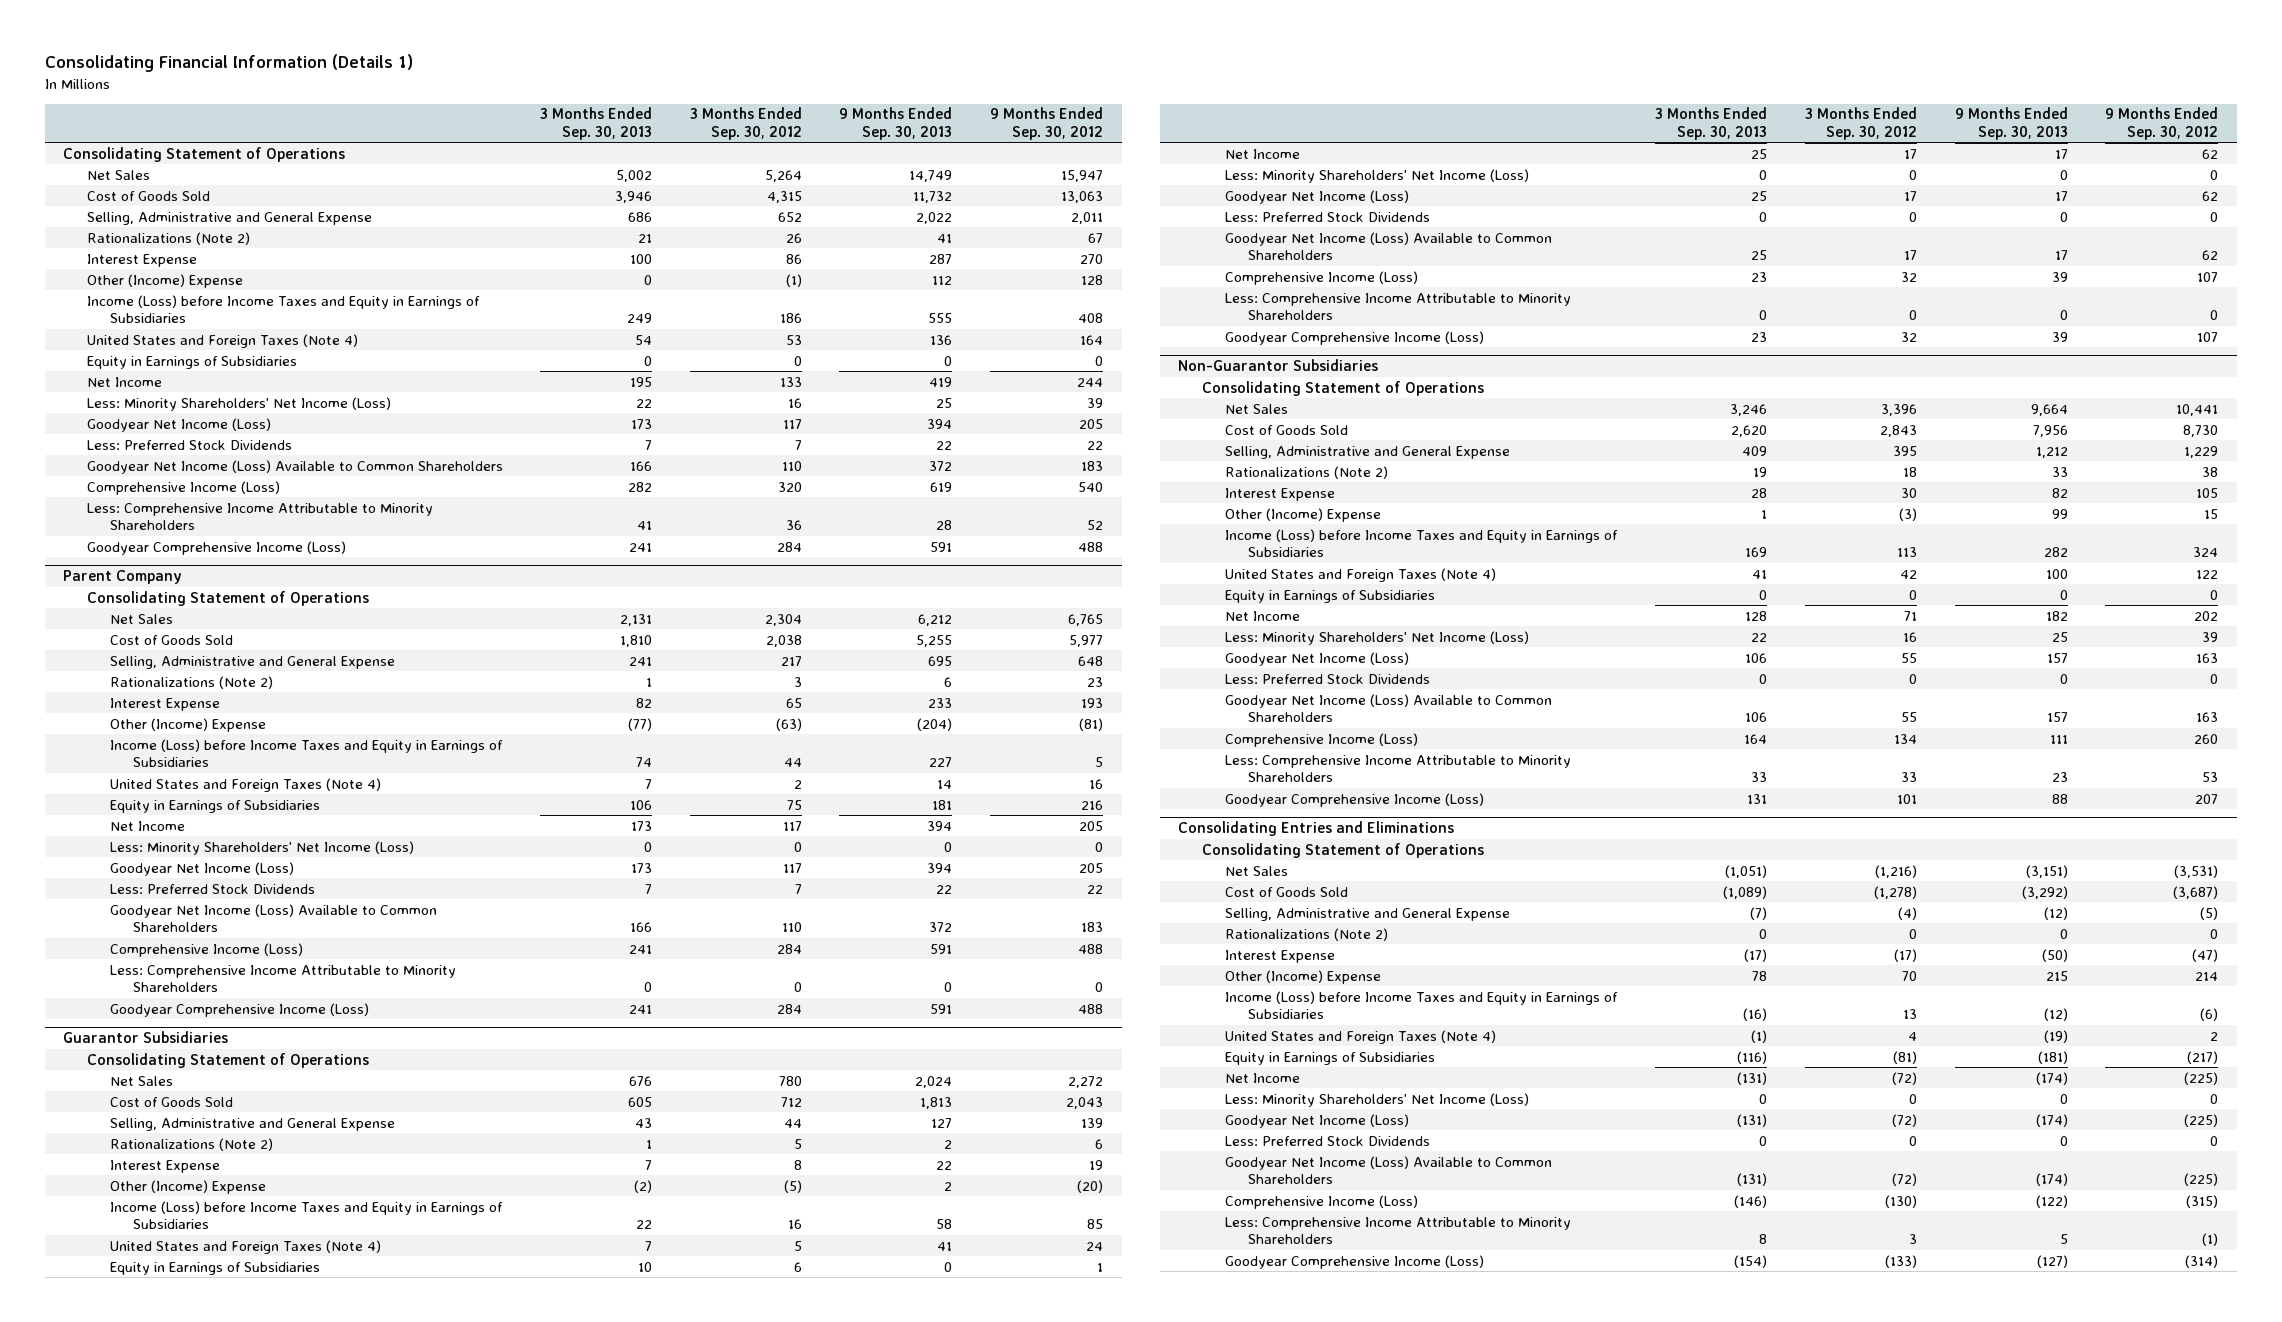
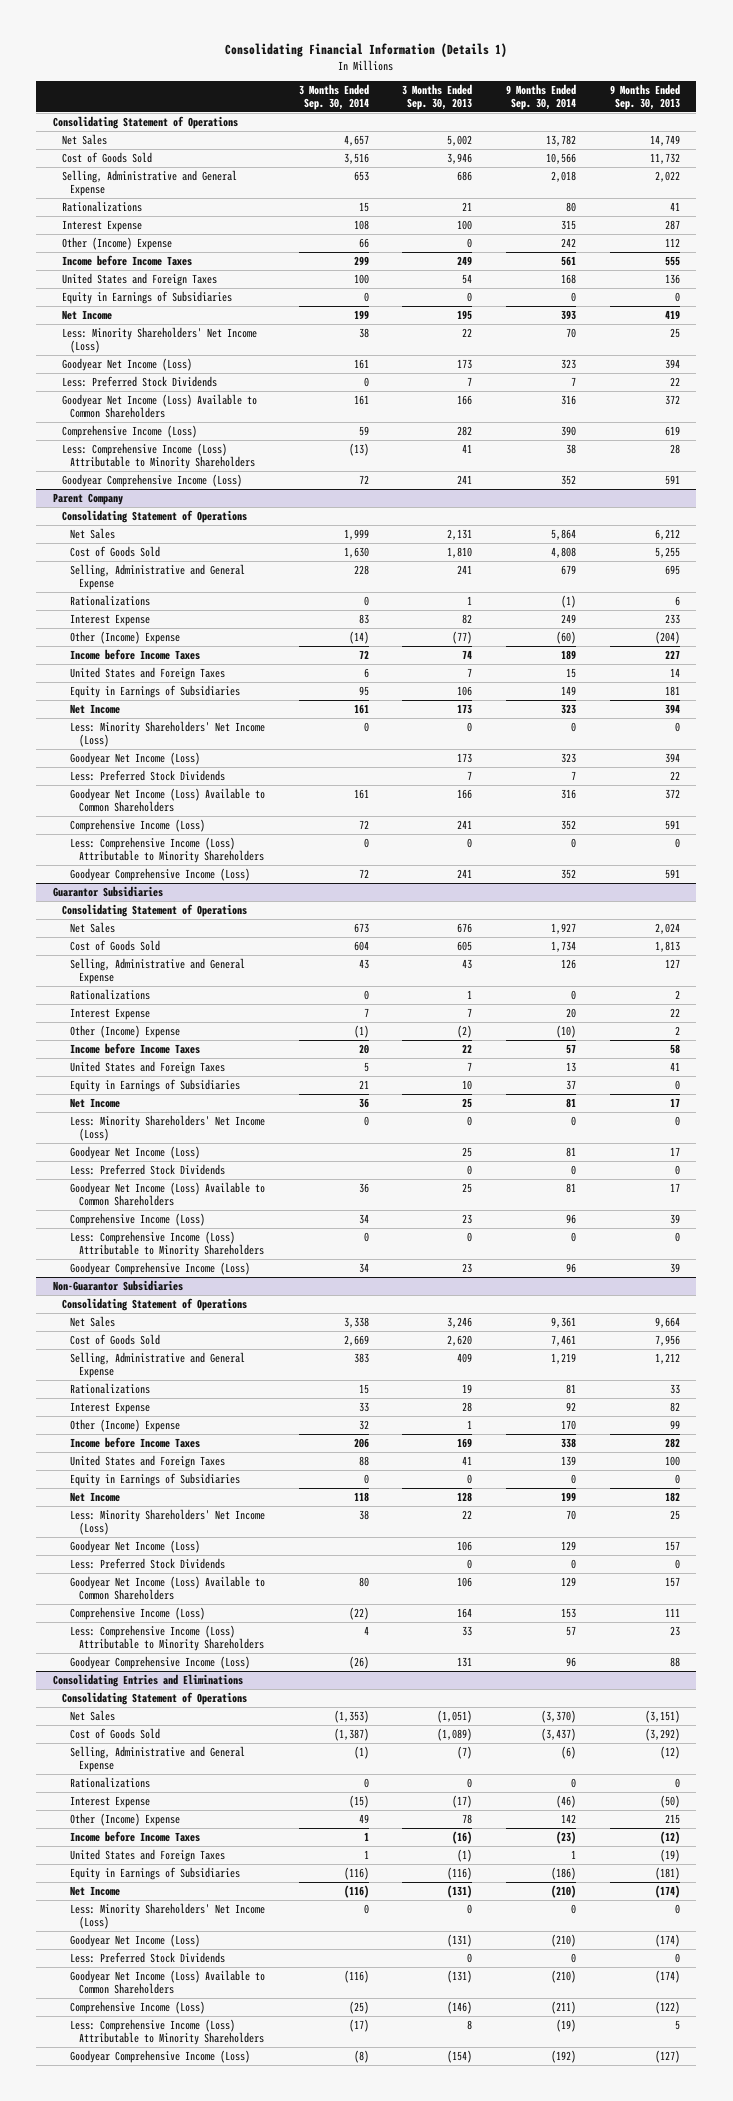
[689,107,802,140] 3 Months Ended Sep. 30, 2012 -> none
[990,107,1104,140] 9 Months Ended Sep. 30, 2012 -> none
none -> [298,83,369,111] 3 Months Ended Sep. 30, 2014
none -> [505,83,576,111] 9 Months Ended Sep. 30, 2014
[86,231,250,245] Rationalizations (Note 2) -> [61,200,142,212] Rationalizations
[86,294,480,324] Income (Loss) before Income Taxes and Equity in Earnings of Subsidiaries -> [61,254,192,266] Income before Income Taxes
[86,333,358,348] United States and Foreign Taxes (Note 4) -> [61,272,217,286] United States and Foreign Taxes
[86,502,433,531] Less: Comprehensive Income Attributable to Minority Shareholders -> [61,442,256,470] Less: Comprehensive Income (Loss) Attributable to Minority Shareholders
[110,675,274,689] Rationalizations (Note 2) -> [70,594,151,606] Rationalizations
[110,738,504,768] Income (Loss) before Income Taxes and Equity in Earnings of Subsidiaries -> [70,648,201,660] Income before Income Taxes
[110,777,382,792] United States and Foreign Taxes (Note 4) -> [70,666,226,680] United States and Foreign Taxes
[110,964,457,993] Less: Comprehensive Income Attributable to Minority Shareholders -> [70,836,265,864] Less: Comprehensive Income (Loss) Attributable to Minority Shareholders
[110,1137,274,1151] Rationalizations (Note 2) -> [70,988,151,1000] Rationalizations
[110,1200,504,1230] Income (Loss) before Income Taxes and Equity in Earnings of Subsidiaries -> [70,1042,201,1054] Income before Income Taxes
[110,1239,382,1254] United States and Foreign Taxes (Note 4) -> [70,1060,226,1074] United States and Foreign Taxes
[1225,292,1572,321] Less: Comprehensive Income Attributable to Minority Shareholders -> [70,1230,265,1258] Less: Comprehensive Income (Loss) Attributable to Minority Shareholders
[1225,465,1389,479] Rationalizations (Note 2) -> [70,1382,151,1394] Rationalizations
[1225,528,1619,558] Income (Loss) before Income Taxes and Equity in Earnings of Subsidiaries -> [70,1436,201,1448] Income before Income Taxes
[1225,567,1497,582] United States and Foreign Taxes (Note 4) -> [70,1454,226,1468] United States and Foreign Taxes
[1225,754,1572,783] Less: Comprehensive Income Attributable to Minority Shareholders -> [70,1624,265,1652] Less: Comprehensive Income (Loss) Attributable to Minority Shareholders
[1225,927,1389,941] Rationalizations (Note 2) -> [70,1776,151,1788] Rationalizations
[1225,990,1619,1020] Income (Loss) before Income Taxes and Equity in Earnings of Subsidiaries -> [70,1830,201,1842] Income before Income Taxes
[1225,1029,1497,1044] United States and Foreign Taxes (Note 4) -> [70,1848,226,1862] United States and Foreign Taxes
[1225,1216,1572,1245] Less: Comprehensive Income Attributable to Minority Shareholders -> [70,2018,265,2046] Less: Comprehensive Income (Loss) Attributable to Minority Shareholders

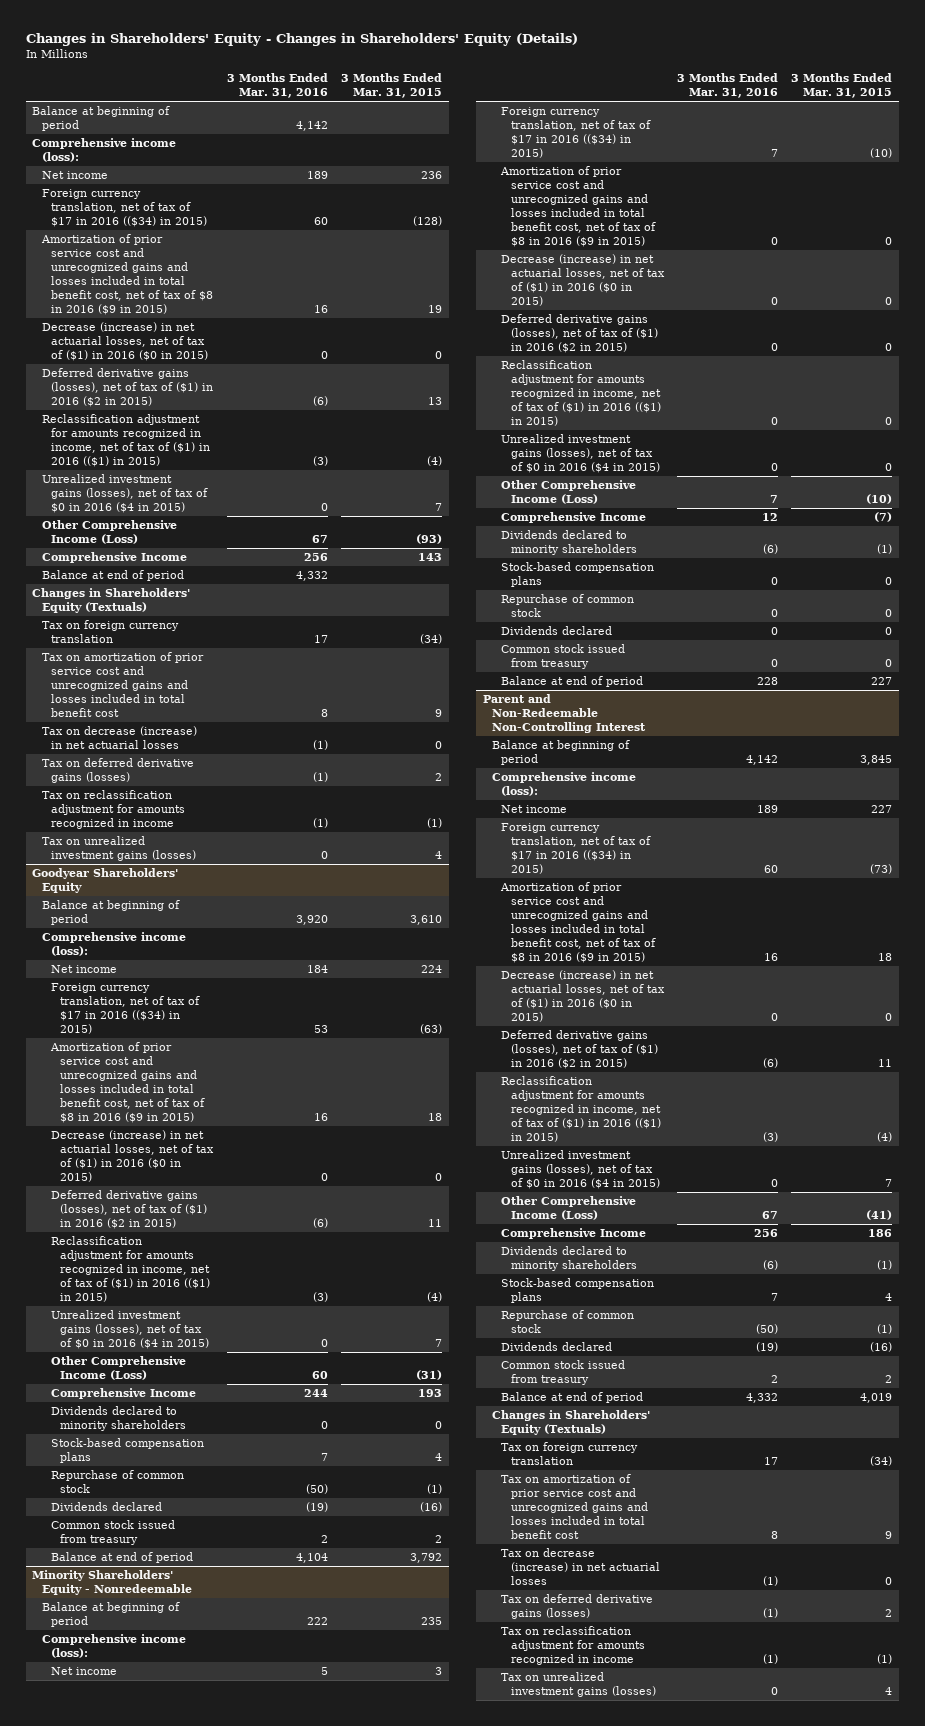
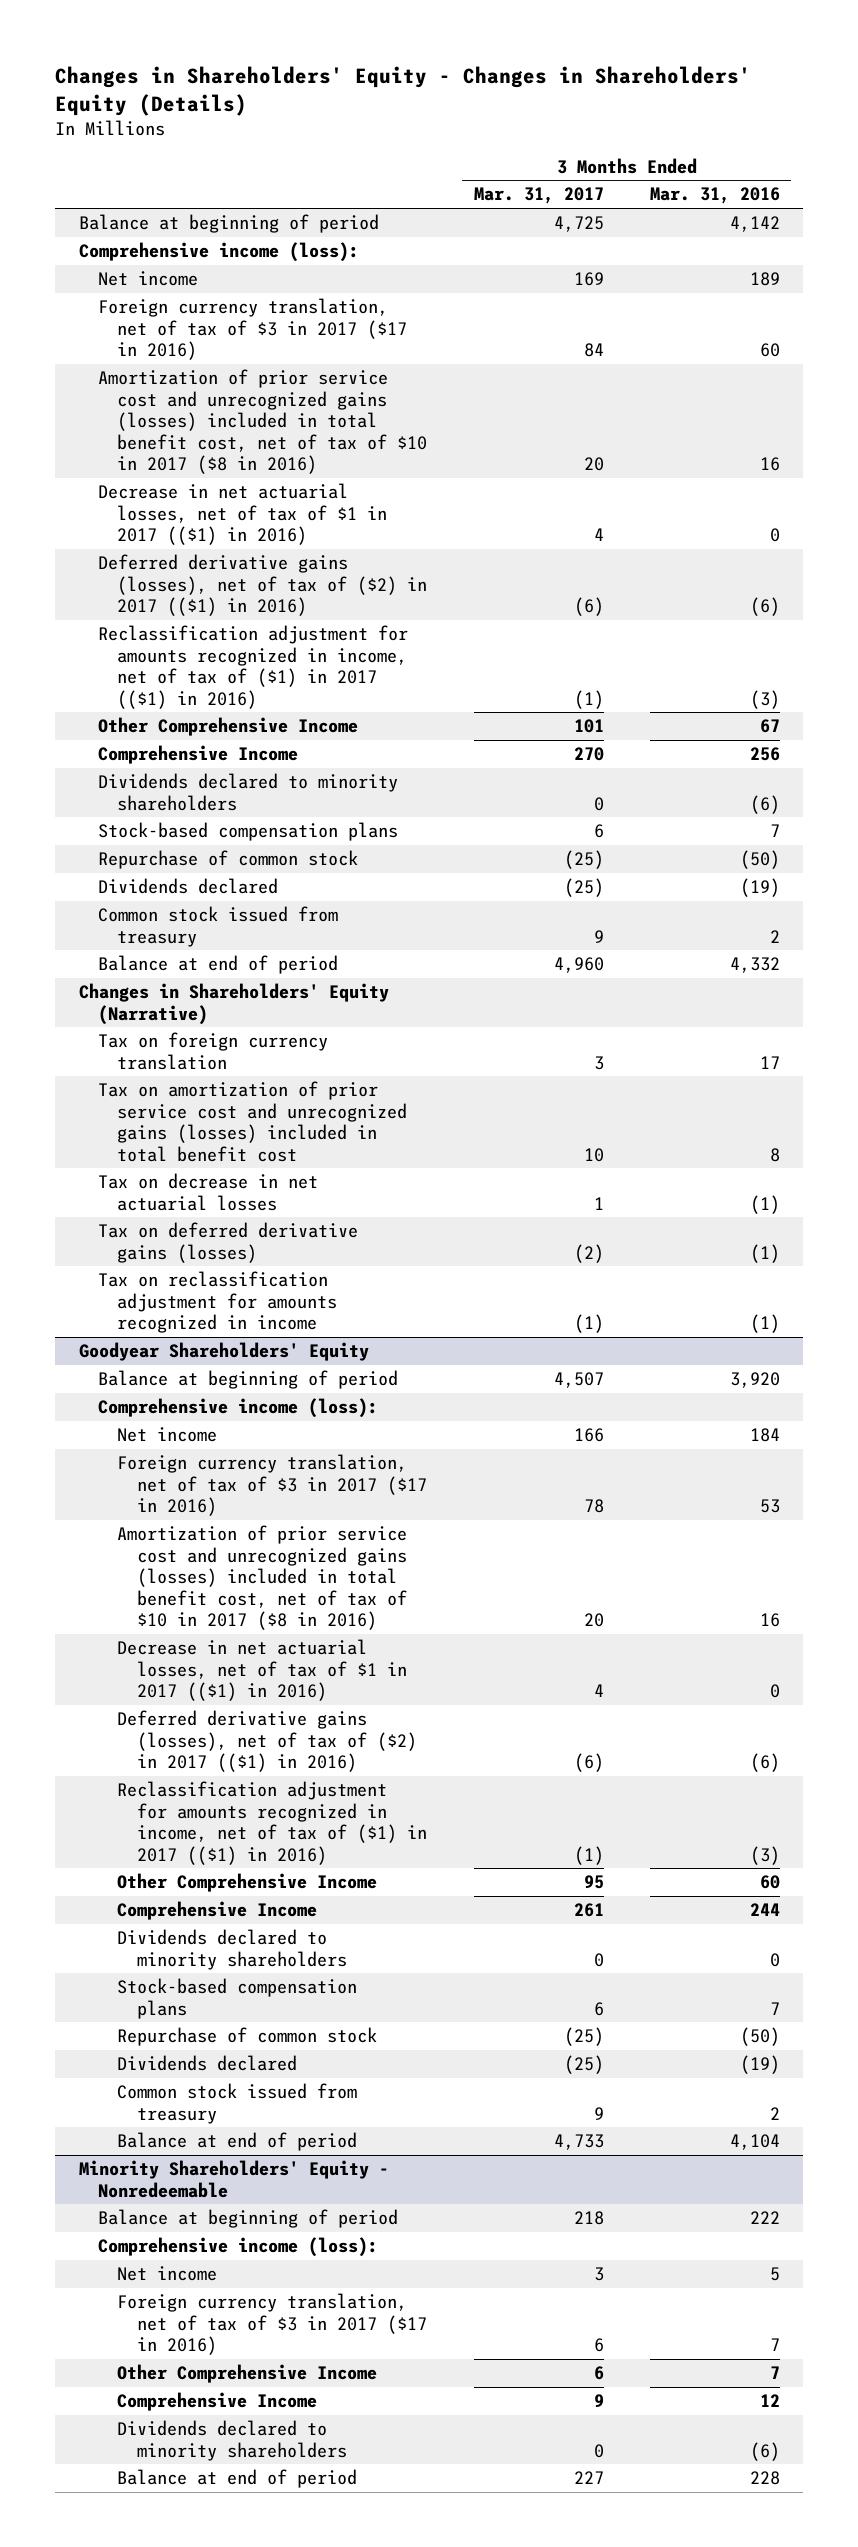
[340,73,442,98] 3 Months Ended Mar. 31, 2015 -> none
none -> [473,187,604,205] Mar. 31, 2017
[41,474,209,514] Unrealized investment gains (losses), net of tax of $0 in 2016 ($4 in 2015) -> none
[41,189,208,228] Foreign currency translation, net of tax of $17 in 2016 (($34) in 2015) -> [98,298,408,361] Foreign currency translation, net of tax of $3 in 2017 ($17 in 2016)
[40,234,214,315] Amortization of prior service cost and unrecognized gains and losses included in total benefit cost, net of tax of $8 in 2016 ($9 in 2015) -> [98,369,428,475] Amortization of prior service cost and unrecognized gains (losses) included in total benefit cost, net of tax of $10 in 2017 ($8 in 2016)
[41,322,209,362] Decrease (increase) in net actuarial losses, net of tax of ($1) in 2016 ($0 in 2015) -> [98,483,388,546] Decrease in net actuarial losses, net of tax of $1 in 2017 (($1) in 2016)
[41,368,214,408] Deferred derivative gains (losses), net of tax of ($1) in 2016 ($2 in 2015) -> [98,554,428,617] Deferred derivative gains (losses), net of tax of ($2) in 2017 (($1) in 2016)
[41,414,211,467] Reclassification adjustment for amounts recognized in income, net of tax of ($1) in 2016 (($1) in 2015) -> [98,625,409,709] Reclassification adjustment for amounts recognized in income, net of tax of ($1) in 2017 (($1) in 2016)
[41,520,177,545] Other Comprehensive Income (Loss) -> [98,717,359,737] Other Comprehensive Income
none -> [98,773,399,811] Dividends declared to minority shareholders
none -> [98,822,399,842] Stock-based compensation plans
none -> [98,850,359,870] Repurchase of common stock
none -> [98,878,279,895] Dividends declared
none -> [98,906,339,947] Common stock issued from treasury
[32,588,191,614] Changes in Shareholders' Equity (Textuals) -> [78,983,389,1025] Changes in Shareholders' Equity (Narrative)
[41,652,204,717] Tax on amortization of prior service cost and unrecognized gains and losses included in total benefit cost -> [98,1081,408,1162] Tax on amortization of prior service cost and unrecognized gains (losses) included in total benefit cost
[41,726,197,750] Tax on decrease (increase) in net actuarial losses -> [98,1173,319,1211] Tax on decrease in net actuarial losses
[41,836,197,862] Tax on unrealized investment gains (losses) -> none
[51,1310,210,1350] Unrealized investment gains (losses), net of tax of $0 in 2016 ($4 in 2015) -> none
[51,983,201,1034] Foreign currency translation, net of tax of $17 in 2016 (($34) in 2015) -> [117,1454,427,1517] Foreign currency translation, net of tax of $3 in 2017 ($17 in 2016)
[50,1042,206,1123] Amortization of prior service cost and unrecognized gains and losses included in total benefit cost, net of tax of $8 in 2016 ($9 in 2015) -> [117,1525,408,1631] Amortization of prior service cost and unrecognized gains (losses) included in total benefit cost, net of tax of $10 in 2017 ($8 in 2016)
[51,1130,215,1182] Decrease (increase) in net actuarial losses, net of tax of ($1) in 2016 ($0 in 2015) -> [117,1639,407,1702] Decrease in net actuarial losses, net of tax of $1 in 2017 (($1) in 2016)
[51,1190,208,1230] Deferred derivative gains (losses), net of tax of ($1) in 2016 ($2 in 2015) -> [117,1710,417,1773] Deferred derivative gains (losses), net of tax of ($2) in 2017 (($1) in 2016)
[51,1236,211,1302] Reclassification adjustment for amounts recognized in income, net of tax of ($1) in 2016 (($1) in 2015) -> [117,1781,427,1865] Reclassification adjustment for amounts recognized in income, net of tax of ($1) in 2017 (($1) in 2016)
[51,1356,187,1381] Other Comprehensive Income (Loss) -> [117,1873,378,1893] Other Comprehensive Income
[500,166,656,247] Amortization of prior service cost and unrecognized gains and losses included in total benefit cost, net of tax of $8 in 2016 ($9 in 2015) -> none
[501,254,665,306] Decrease (increase) in net actuarial losses, net of tax of ($1) in 2016 ($0 in 2015) -> none
[501,314,658,354] Deferred derivative gains (losses), net of tax of ($1) in 2016 ($2 in 2015) -> none
[501,360,661,426] Reclassification adjustment for amounts recognized in income, net of tax of ($1) in 2016 (($1) in 2015) -> none
[501,434,660,474] Unrealized investment gains (losses), net of tax of $0 in 2016 ($4 in 2015) -> none
[501,107,651,158] Foreign currency translation, net of tax of $17 in 2016 (($34) in 2015) -> [117,2293,427,2356] Foreign currency translation, net of tax of $3 in 2017 ($17 in 2016)
[501,480,637,505] Other Comprehensive Income (Loss) -> [117,2364,378,2384] Other Comprehensive Income
[501,562,655,588] Stock-based compensation plans -> none
[501,594,635,618] Repurchase of common stock -> none
[501,626,613,636] Dividends declared -> none
[501,644,626,670] Common stock issued from treasury -> none
[482,694,647,734] Parent and Non-Redeemable Non-Controlling Interest -> none
[492,740,631,766] Balance at beginning of period -> none
[492,772,637,797] Comprehensive income (loss): -> none
[501,805,568,814] Net income -> none
[501,823,651,874] Foreign currency translation, net of tax of $17 in 2016 (($34) in 2015) -> none
[500,882,656,963] Amortization of prior service cost and unrecognized gains and losses included in total benefit cost, net of tax of $8 in 2016 ($9 in 2015) -> none
[501,970,665,1022] Decrease (increase) in net actuarial losses, net of tax of ($1) in 2016 ($0 in 2015) -> none
[501,1030,658,1070] Deferred derivative gains (losses), net of tax of ($1) in 2016 ($2 in 2015) -> none
[501,1076,661,1142] Reclassification adjustment for amounts recognized in income, net of tax of ($1) in 2016 (($1) in 2015) -> none
[501,1150,660,1190] Unrealized investment gains (losses), net of tax of $0 in 2016 ($4 in 2015) -> none
[501,1196,637,1221] Other Comprehensive Income (Loss) -> none
[501,1228,647,1240] Comprehensive Income -> none
[501,1246,637,1272] Dividends declared to minority shareholders -> none
[501,1278,655,1304] Stock-based compensation plans -> none
[501,1310,635,1334] Repurchase of common stock -> none
[501,1342,613,1352] Dividends declared -> none
[501,1360,626,1386] Common stock issued from treasury -> none
[501,1392,644,1404] Balance at end of period -> none
[492,1410,651,1436] Changes in Shareholders' Equity (Textuals) -> none
[501,1442,639,1466] Tax on foreign currency translation -> none
[501,1474,648,1539] Tax on amortization of prior service cost and unrecognized gains and losses included in total benefit cost -> none
[501,1548,660,1586] Tax on decrease (increase) in net actuarial losses -> none
[501,1594,654,1620] Tax on deferred derivative gains (losses) -> none
[501,1626,645,1666] Tax on reclassification adjustment for amounts recognized in income -> none
[501,1672,656,1698] Tax on unrealized investment gains (losses) -> none

